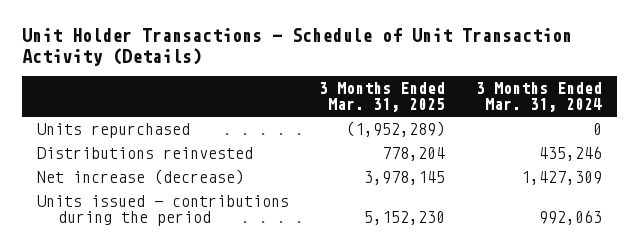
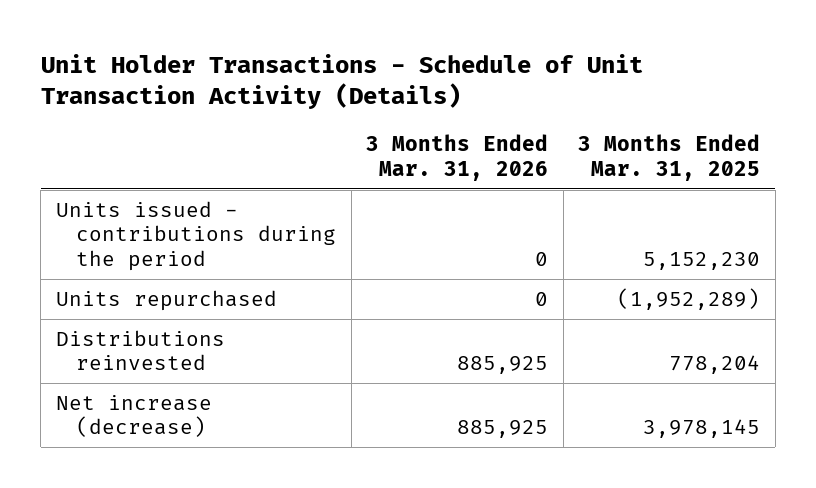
[475,81,602,113] 3 Months Ended Mar. 31, 2024 -> none
none -> [366,134,549,181] 3 Months Ended Mar. 31, 2026
[37,195,290,227] Units issued - contributions during the period -> [56,200,336,271] Units issued - contributions during the period

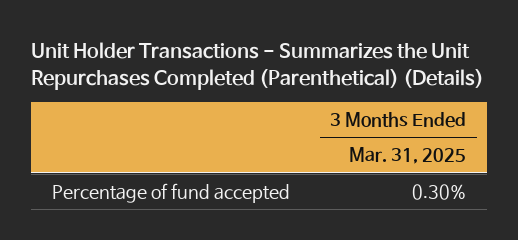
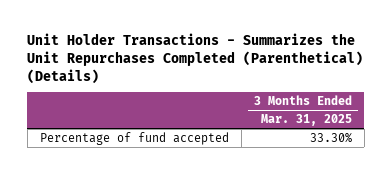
[412,183,467,200] 0.30% -> [309,133,352,144] 33.30%

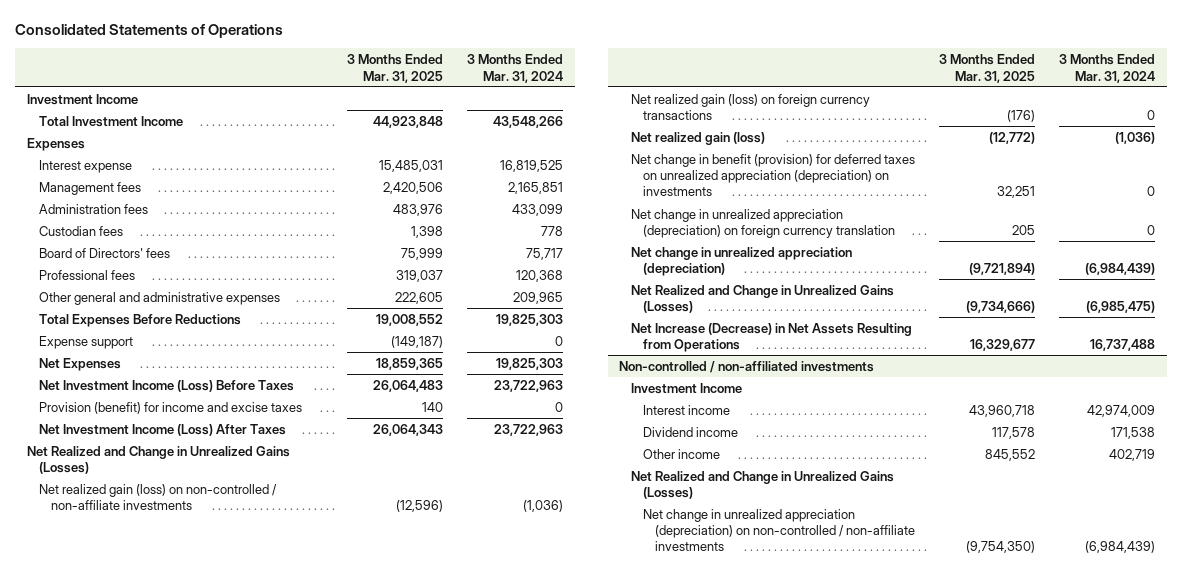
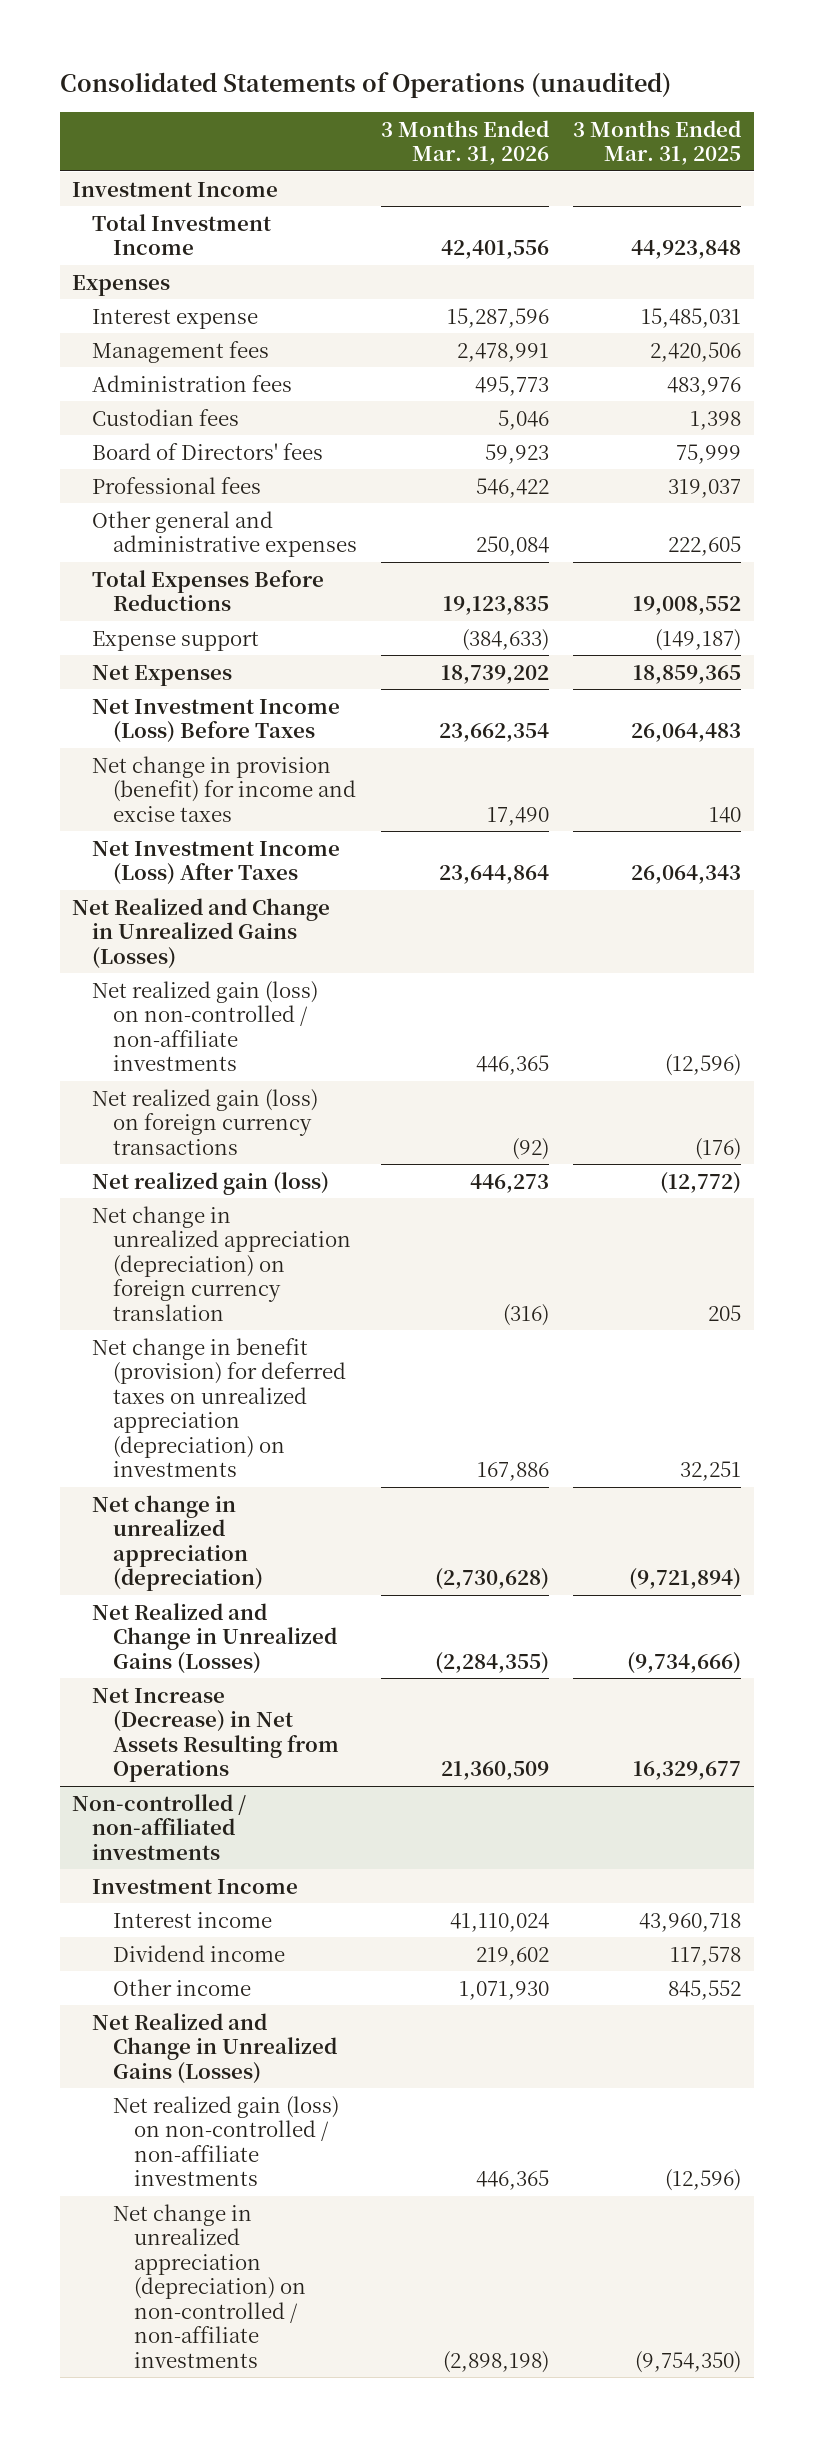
[14,24,283,39] Consolidated Statements of Operations -> [59,71,671,98] Consolidated Statements of Operations (unaudited)
[466,54,563,83] 3 Months Ended Mar. 31, 2024 -> none
none -> [381,119,550,166] 3 Months Ended Mar. 31, 2026
[38,401,302,414] Provision (benefit) for income and excise taxes -> [92,755,357,822] Net change in provision (benefit) for income and excise taxes
[631,153,916,197] Net change in benefit (provision) for deferred taxes on unrealized appreciation (depreciation) on investments -> [92,1337,347,1478] Net change in benefit (provision) for deferred taxes on unrealized appreciation (depreciation) on investments
none -> [113,2095,340,2187] Net realized gain (loss) on non-controlled / non-affiliate investments

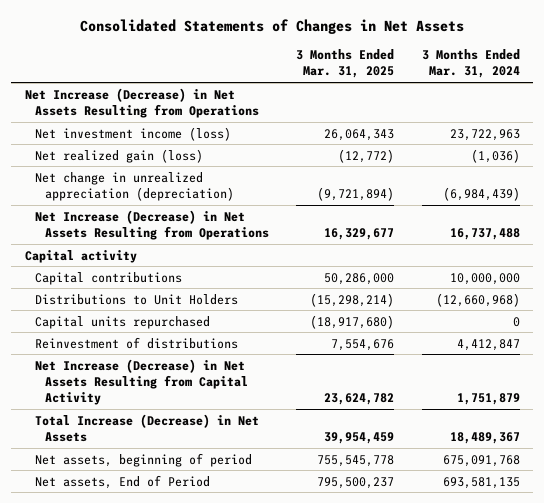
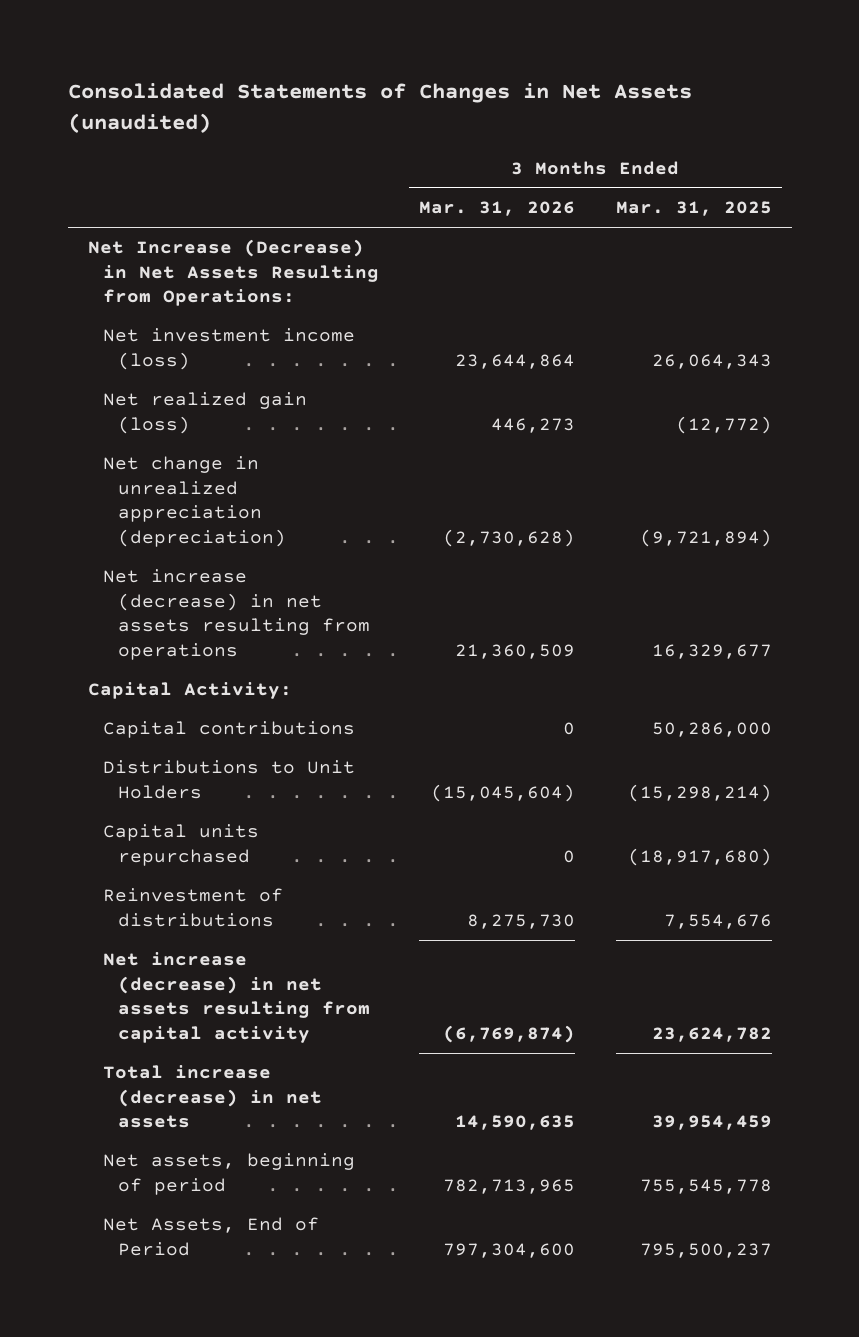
[80,18,465,34] Consolidated Statements of Changes in Net Assets -> [67,83,692,133] Consolidated Statements of Changes in Net Assets (unaudited)
[421,49,520,79] 3 Months Ended Mar. 31, 2024 -> none
none -> [419,201,576,217] Mar. 31, 2026
[24,87,260,118] Net Increase (Decrease) in Net Assets Resulting from Operations -> [87,239,379,307] Net Increase (Decrease) in Net Assets Resulting from Operations:
[35,209,270,240] Net Increase (Decrease) in Net Assets Resulting from Operations -> [102,569,370,660] Net increase (decrease) in net assets resulting from operations
[24,249,137,263] Capital activity -> [87,682,292,700] Capital Activity:
[35,358,249,406] Net Increase (Decrease) in Net Assets Resulting from Capital Activity -> [102,952,370,1043] Net increase (decrease) in net assets resulting from capital activity
[35,413,260,442] Total Increase (Decrease) in Net Assets -> [102,1065,322,1129] Total increase (decrease) in net assets
[35,474,211,489] Net assets, End of Period -> [102,1217,319,1256] Net Assets, End of Period

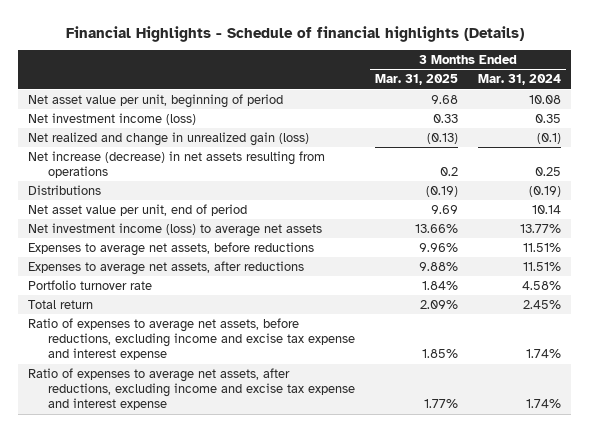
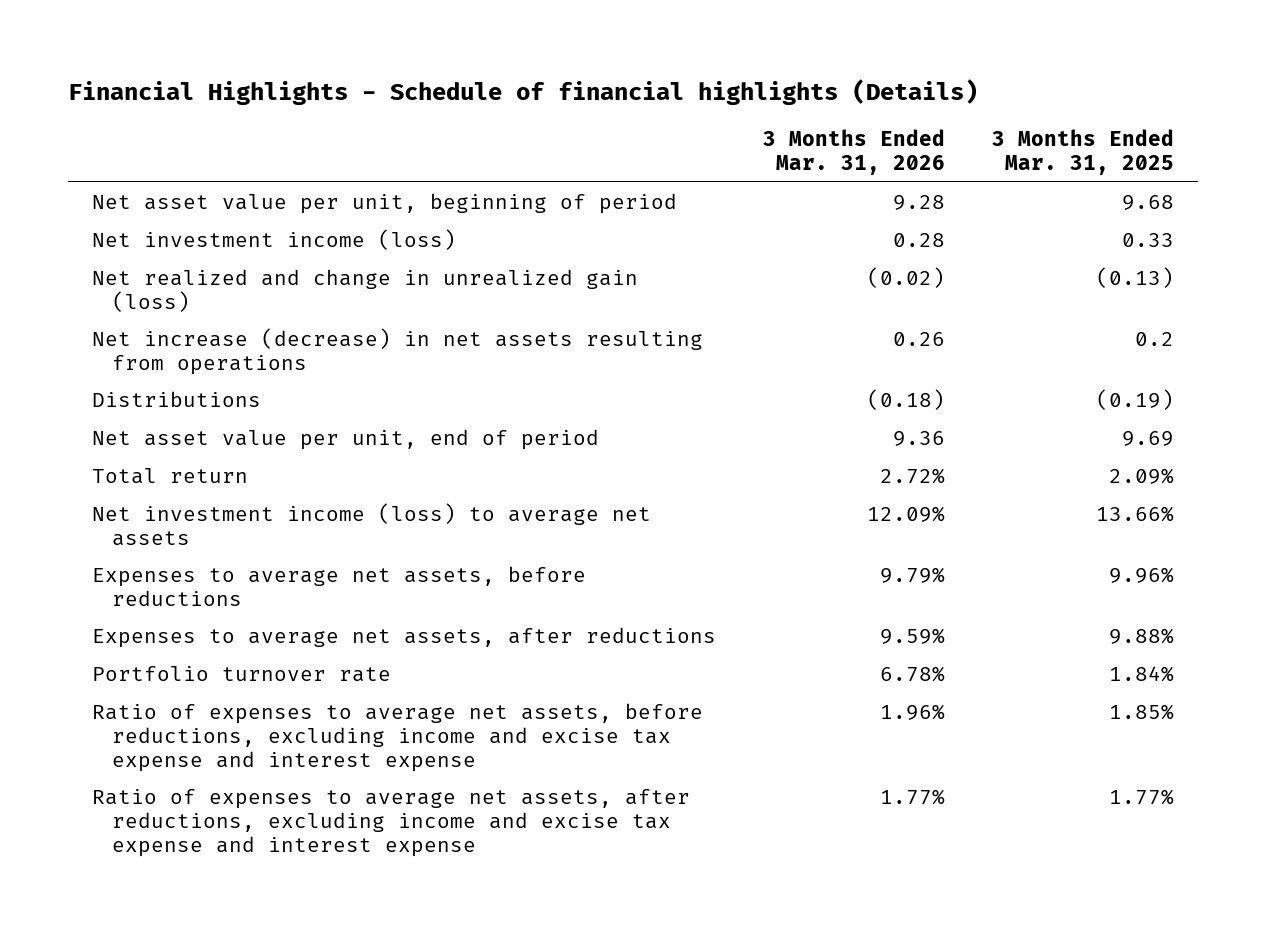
[478,74,562,86] Mar. 31, 2024 -> none
none -> [763,129,946,176] 3 Months Ended Mar. 31, 2026
[28,299,94,309] Total return -> [91,467,248,484] Total return

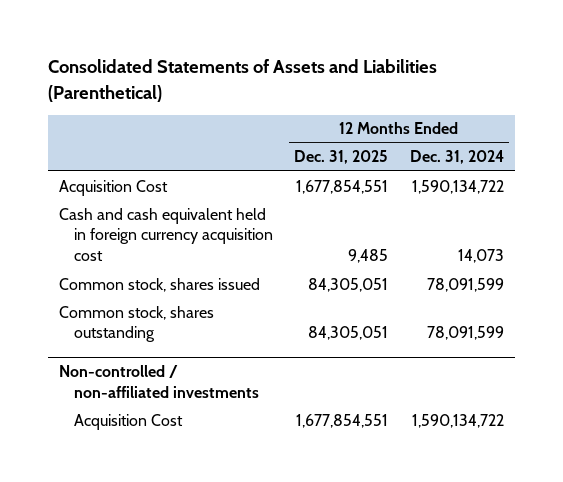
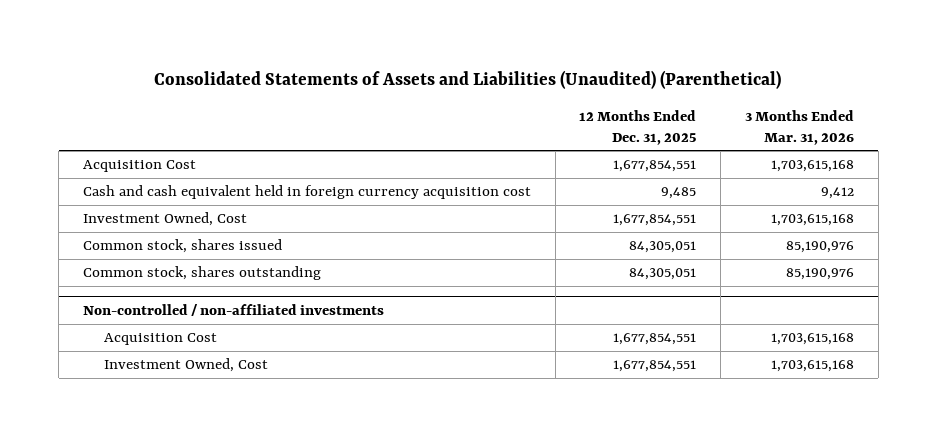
[48,59,438,102] Consolidated Statements of Assets and Liabilities (Parenthetical) -> [154,70,782,90] Consolidated Statements of Assets and Liabilities (Unaudited) (Parenthetical)
[410,150,505,165] Dec. 31, 2024 -> none
none -> [744,109,854,145] 3 Months Ended Mar. 31, 2026
none -> [83,212,248,227] Investment Owned, Cost
none -> [103,358,268,373] Investment Owned, Cost

